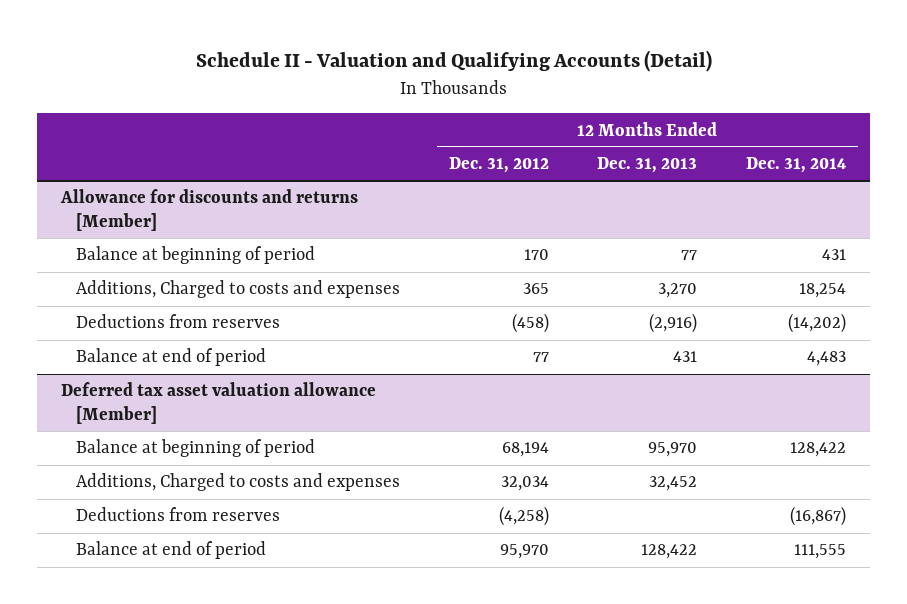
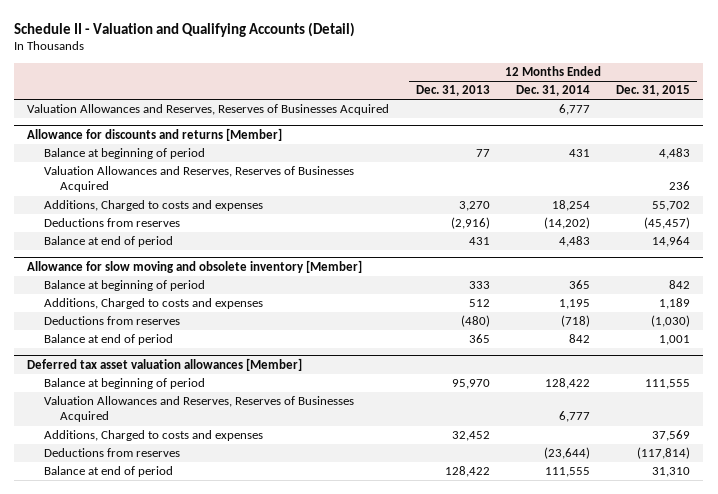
[448,157,549,174] Dec. 31, 2012 -> none
none -> [616,85,691,97] Dec. 31, 2015
none -> [27,104,390,116] Valuation Allowances and Reserves, Reserves of Businesses Acquired
none -> [43,166,354,193] Valuation Allowances and Reserves, Reserves of Businesses Acquired
none -> [27,259,363,273] Allowance for slow moving and obsolete inventory [Member]
none -> [43,280,205,292] Balance at beginning of period
none -> [43,298,263,310] Additions, Charged to costs and expenses
none -> [43,316,180,326] Deductions from reserves
none -> [43,334,173,346] Balance at end of period
[61,382,377,424] Deferred tax asset valuation allowance [Member] -> [27,357,303,371] Deferred tax asset valuation allowances [Member]
none -> [43,396,354,423] Valuation Allowances and Reserves, Reserves of Businesses Acquired
[790,506,847,527] (16,867) -> [543,447,590,460] (23,644)

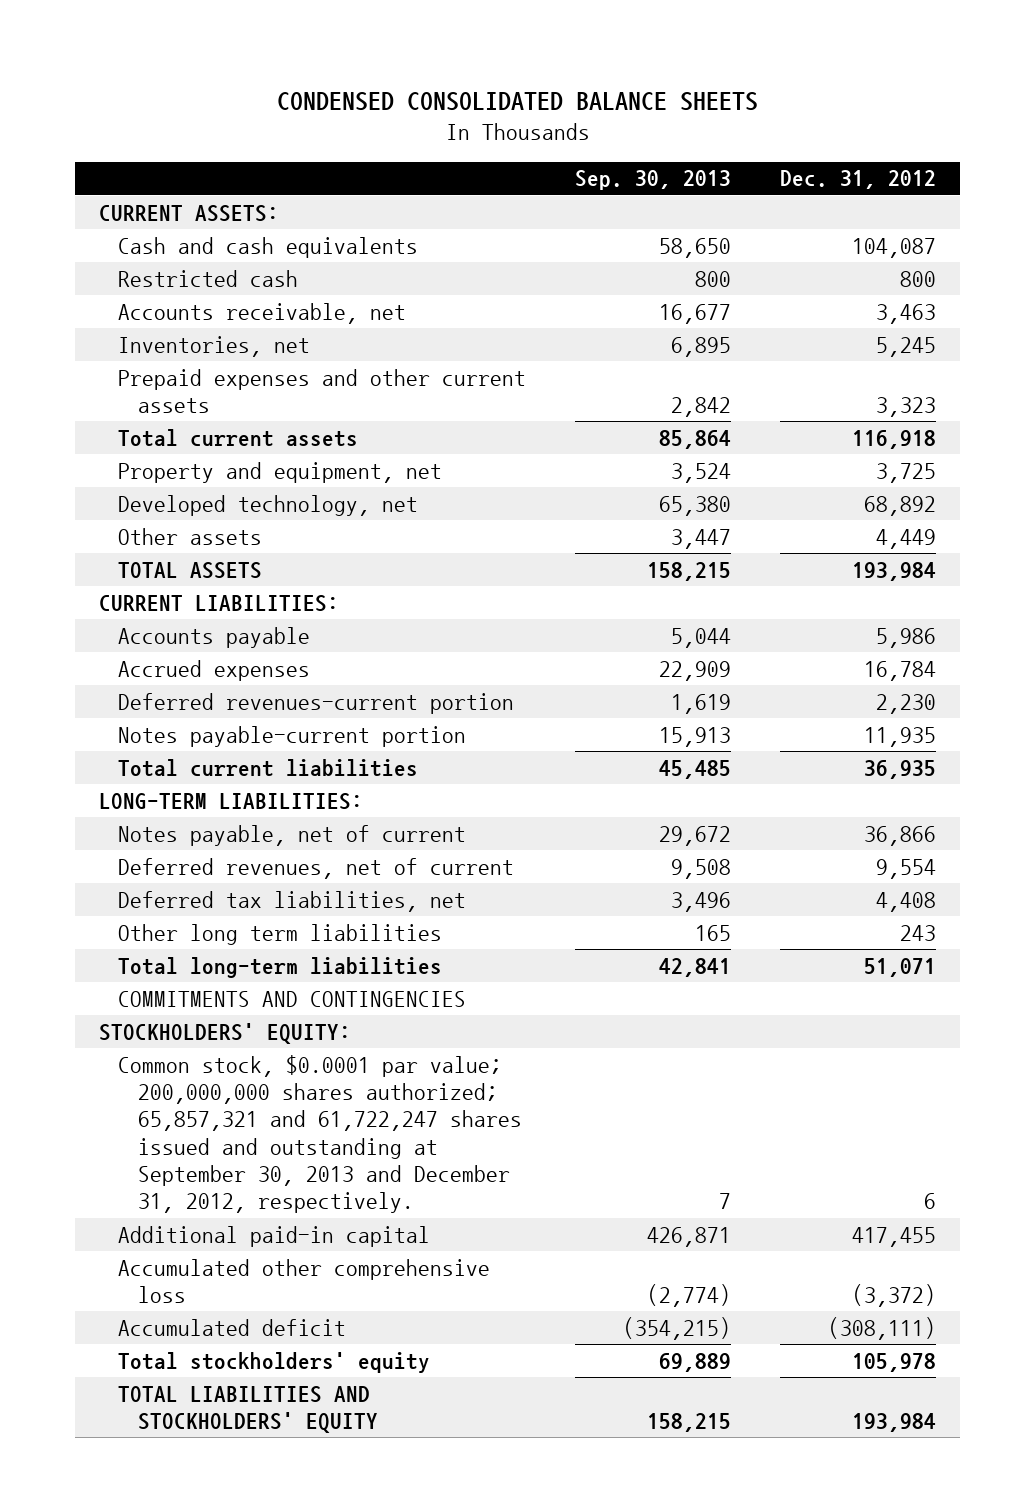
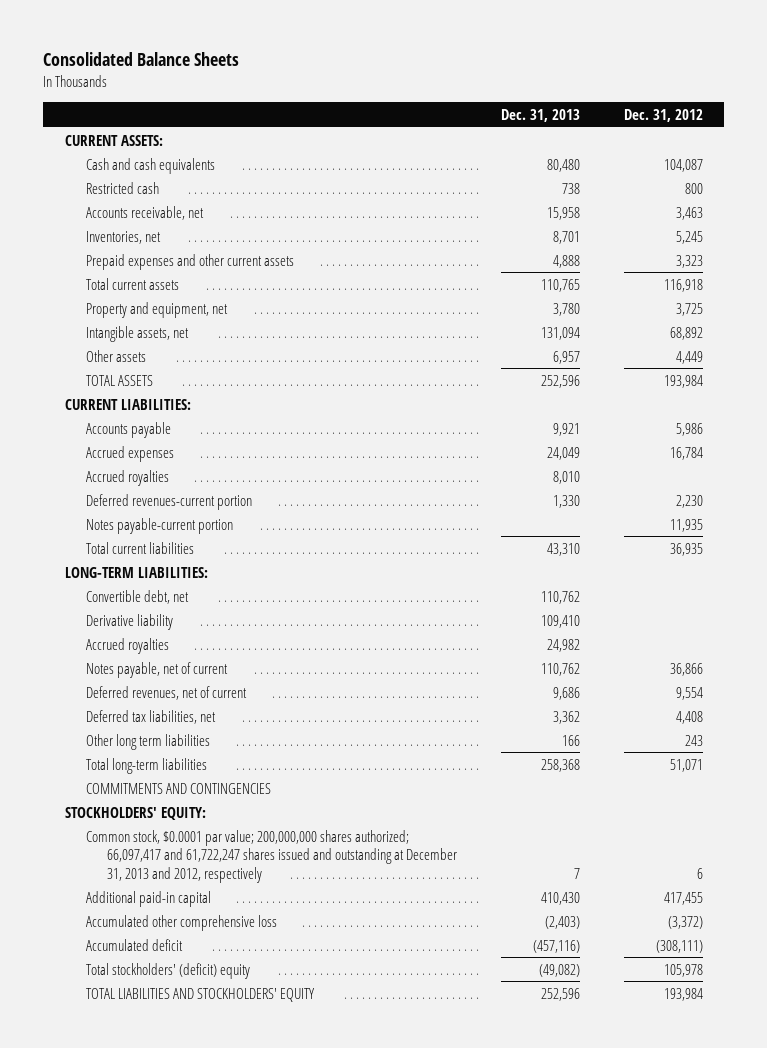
[276,92,758,112] CONDENSED CONSOLIDATED BALANCE SHEETS -> [42,52,239,67] Consolidated Balance Sheets
[575,170,732,191] Sep. 30, 2013 -> none
none -> [501,108,581,122] Dec. 31, 2013
[118,494,419,516] Developed technology, net -> [85,325,189,342] Intangible assets, net
none -> [85,469,169,486] Accrued royalties
none -> [85,589,189,604] Convertible debt, net
none -> [85,613,173,630] Derivative liability
none -> [85,637,169,654] Accrued royalties
[118,1054,522,1214] Common stock, $0.0001 par value; 200,000,000 shares authorized; 65,857,321 and 61,722,247 shares issued and outstanding at September 30, 2013 and December 31, 2012, respectively. -> [85,829,458,883] Common stock, $0.0001 par value; 200,000,000 shares authorized; 66,097,417 and 61,722,247 shares issued and outstanding at December 31, 2013 and 2012, respectively
[118,1351,431,1373] Total stockholders' equity -> [85,962,250,979] Total stockholders' (deficit) equity

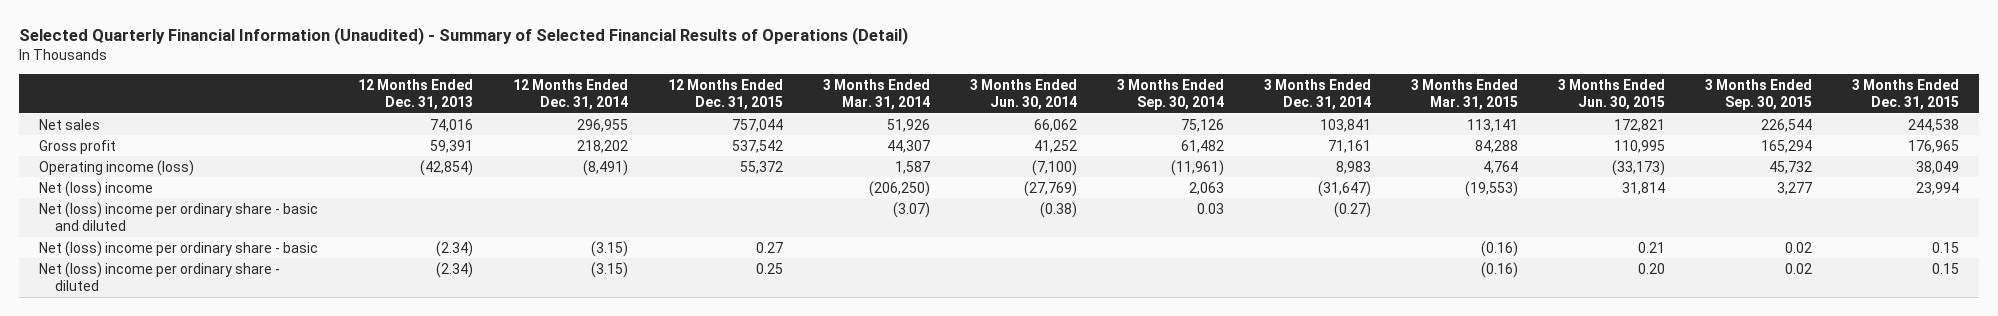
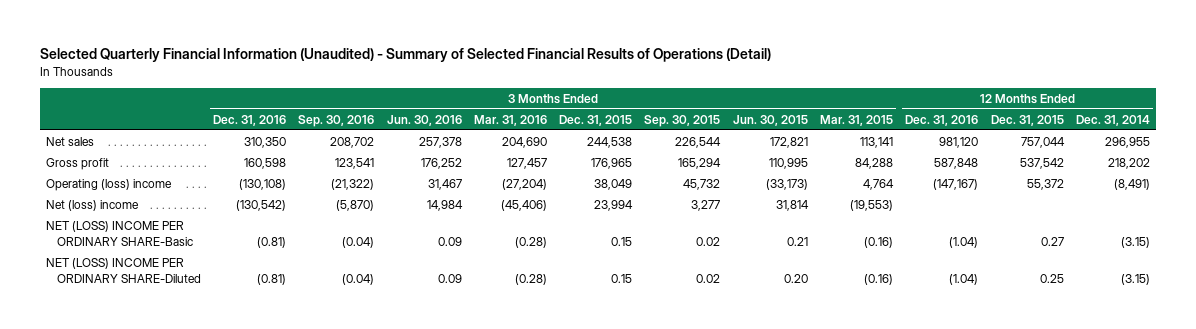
[357,78,473,110] 12 Months Ended Dec. 31, 2013 -> none
[822,78,930,110] 3 Months Ended Mar. 31, 2014 -> none
[969,78,1077,110] 3 Months Ended Jun. 30, 2014 -> none
[1116,78,1224,110] 3 Months Ended Sep. 30, 2014 -> none
[1264,78,1372,110] 3 Months Ended Dec. 31, 2014 -> none
none -> [212,114,286,126] Dec. 31, 2016
none -> [298,114,375,127] Sep. 30, 2016
none -> [386,114,462,126] Jun. 30, 2016
none -> [473,114,547,126] Mar. 31, 2016
none -> [905,114,979,126] Dec. 31, 2016
[38,159,194,176] Operating income (loss) -> [46,178,173,191] Operating (loss) income
[38,201,318,231] Net (loss) income per ordinary share - basic and diluted -> none
[38,240,318,257] Net (loss) income per ordinary share - basic -> [46,220,193,246] NET (LOSS) INCOME PER ORDINARY SHARE-Basic
[38,261,280,291] Net (loss) income per ordinary share - diluted -> [46,257,201,283] NET (LOSS) INCOME PER ORDINARY SHARE-Diluted

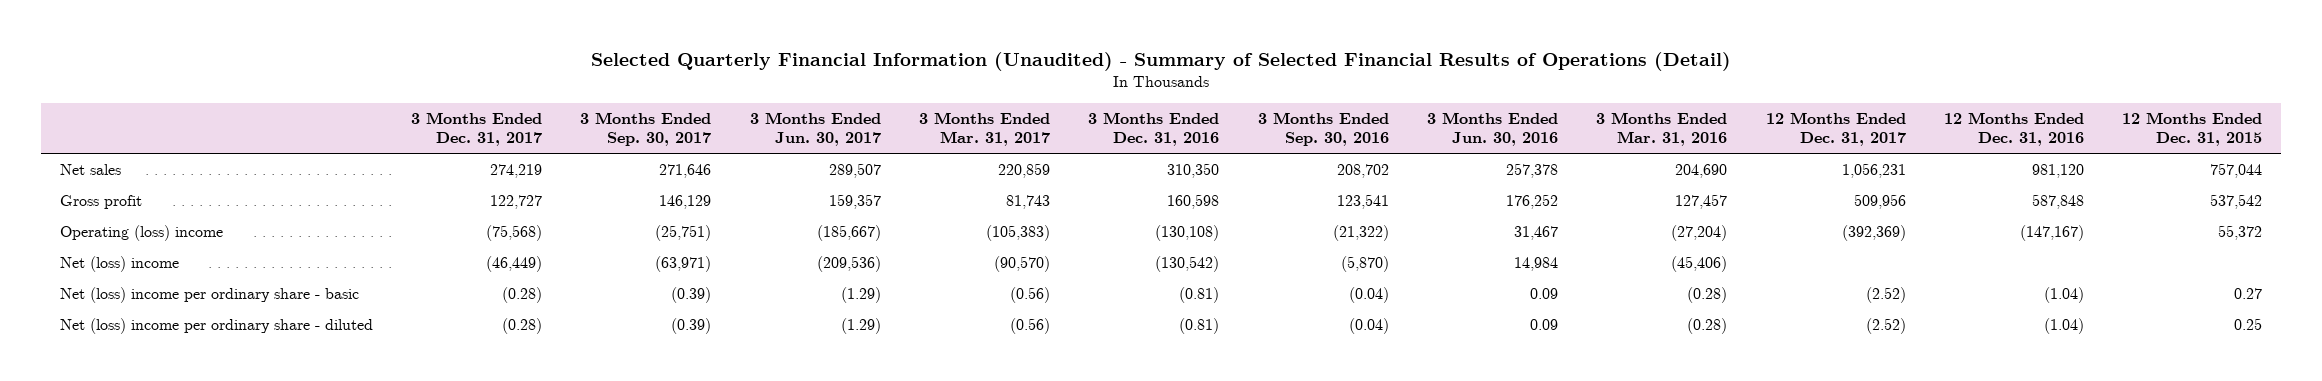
[559,114,633,126] Dec. 31, 2015 -> none
[644,114,721,127] Sep. 30, 2015 -> none
[732,114,808,126] Jun. 30, 2015 -> none
[820,114,894,126] Mar. 31, 2015 -> none
[1075,114,1150,126] Dec. 31, 2014 -> none
none -> [411,112,543,147] 3 Months Ended Dec. 31, 2017
none -> [580,112,712,147] 3 Months Ended Sep. 30, 2017
none -> [749,112,881,147] 3 Months Ended Jun. 30, 2017
none -> [919,112,1051,147] 3 Months Ended Mar. 31, 2017
none -> [1765,112,1906,147] 12 Months Ended Dec. 31, 2017
[46,220,193,246] NET (LOSS) INCOME PER ORDINARY SHARE-Basic -> [59,286,359,303] Net (loss) income per ordinary share - basic
[46,257,201,283] NET (LOSS) INCOME PER ORDINARY SHARE-Diluted -> [59,317,373,334] Net (loss) income per ordinary share - diluted

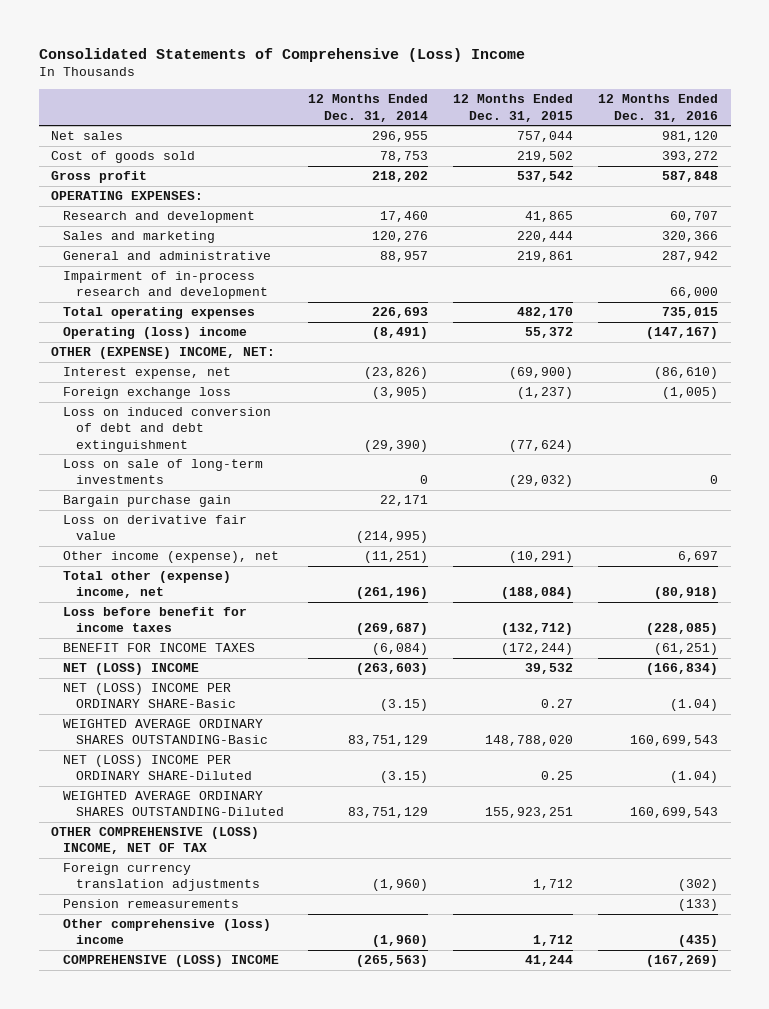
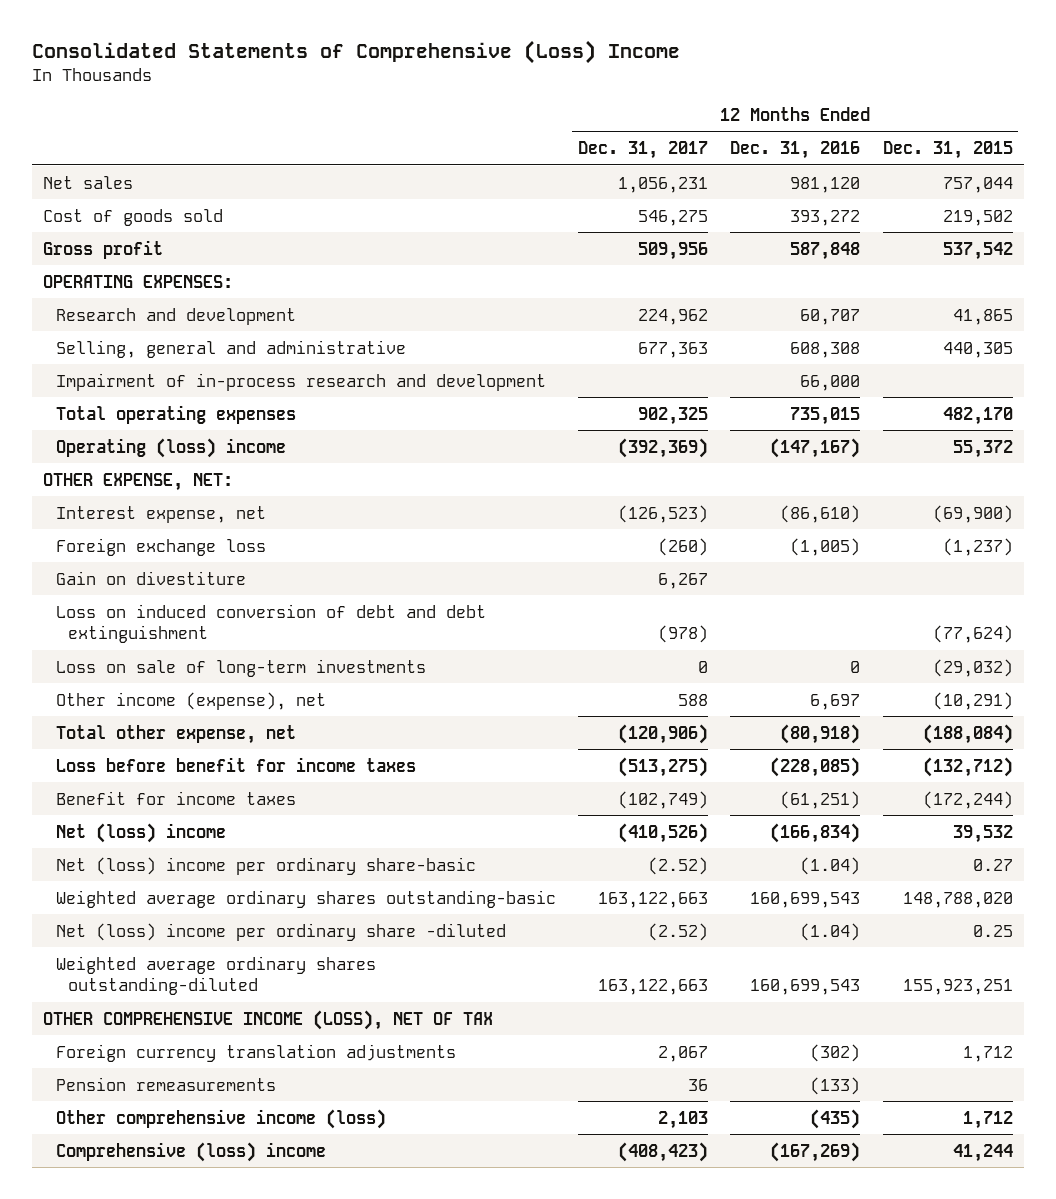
[308,94,429,122] 12 Months Ended Dec. 31, 2014 -> none
none -> [577,140,708,159] Dec. 31, 2017
[63,231,216,244] Sales and marketing -> none
[63,251,272,261] General and administrative -> [55,339,406,358] Selling, general and administrative
[517,251,574,263] 219,861 -> [942,341,1013,358] 440,305
[662,251,719,263] 287,942 -> [790,341,861,358] 608,308
[51,347,276,360] OTHER (EXPENSE) INCOME, NET: -> [43,472,234,491] OTHER EXPENSE, NET:
none -> [55,570,246,585] Gain on divestiture
[63,495,232,508] Bargain purchase gain -> none
[63,515,248,541] Loss on derivative fair value -> none
[63,571,232,599] Total other (expense) income, net -> [55,724,296,744] Total other expense, net
[63,643,256,653] BENEFIT FOR INCOME TAXES -> [55,790,296,805] Benefit for income taxes
[63,663,200,676] NET (LOSS) INCOME -> [55,822,226,843] Net (loss) income
[63,683,236,709] NET (LOSS) INCOME PER ORDINARY SHARE-Basic -> [55,856,476,875] Net (loss) income per ordinary share-basic
[63,719,268,745] WEIGHTED AVERAGE ORDINARY SHARES OUTSTANDING-Basic -> [55,889,556,908] Weighted average ordinary shares outstanding-basic
[63,755,252,781] NET (LOSS) INCOME PER ORDINARY SHARE-Diluted -> [55,922,506,941] Net (loss) income per ordinary share -diluted
[63,791,284,817] WEIGHTED AVERAGE ORDINARY SHARES OUTSTANDING-Diluted -> [55,955,376,996] Weighted average ordinary shares outstanding-diluted
[51,827,260,855] OTHER COMPREHENSIVE (LOSS) INCOME, NET OF TAX -> [43,1009,494,1030] OTHER COMPREHENSIVE INCOME (LOSS), NET OF TAX
[63,919,272,945] Other comprehensive (loss) income -> [55,1108,386,1129] Other comprehensive income (loss)
[63,955,280,968] COMPREHENSIVE (LOSS) INCOME -> [55,1141,326,1162] Comprehensive (loss) income

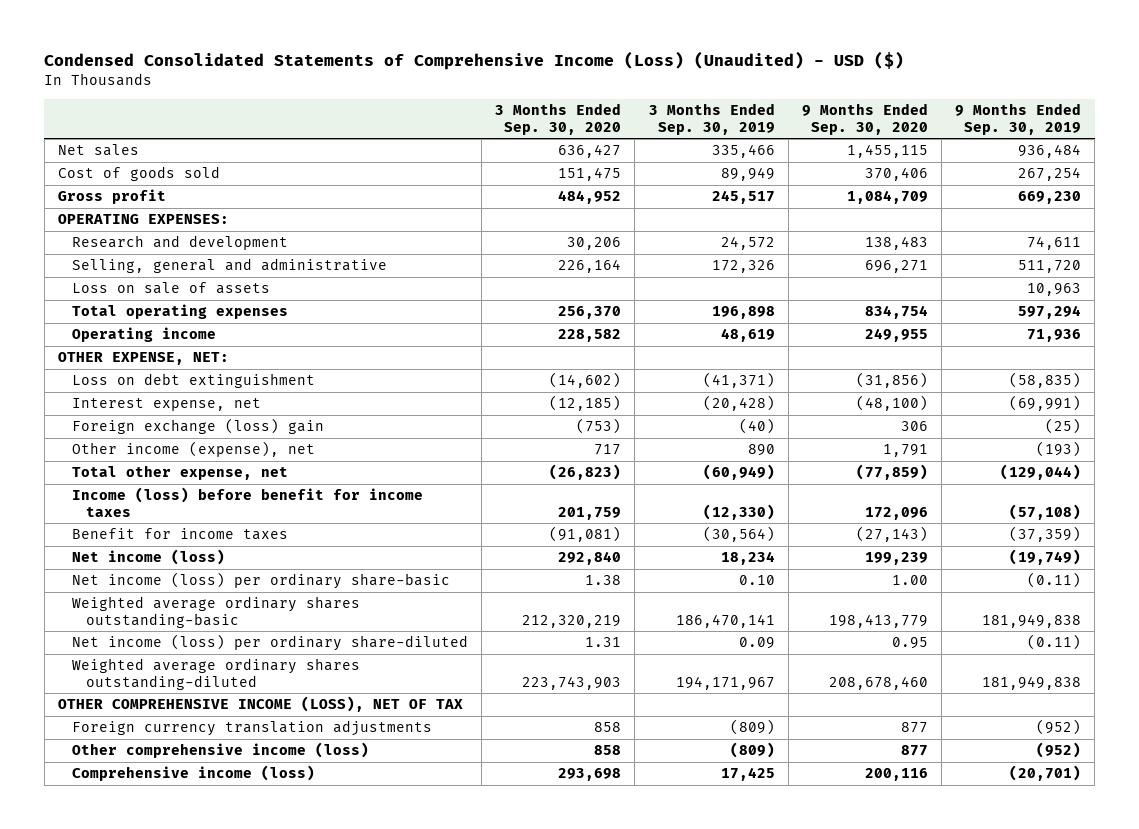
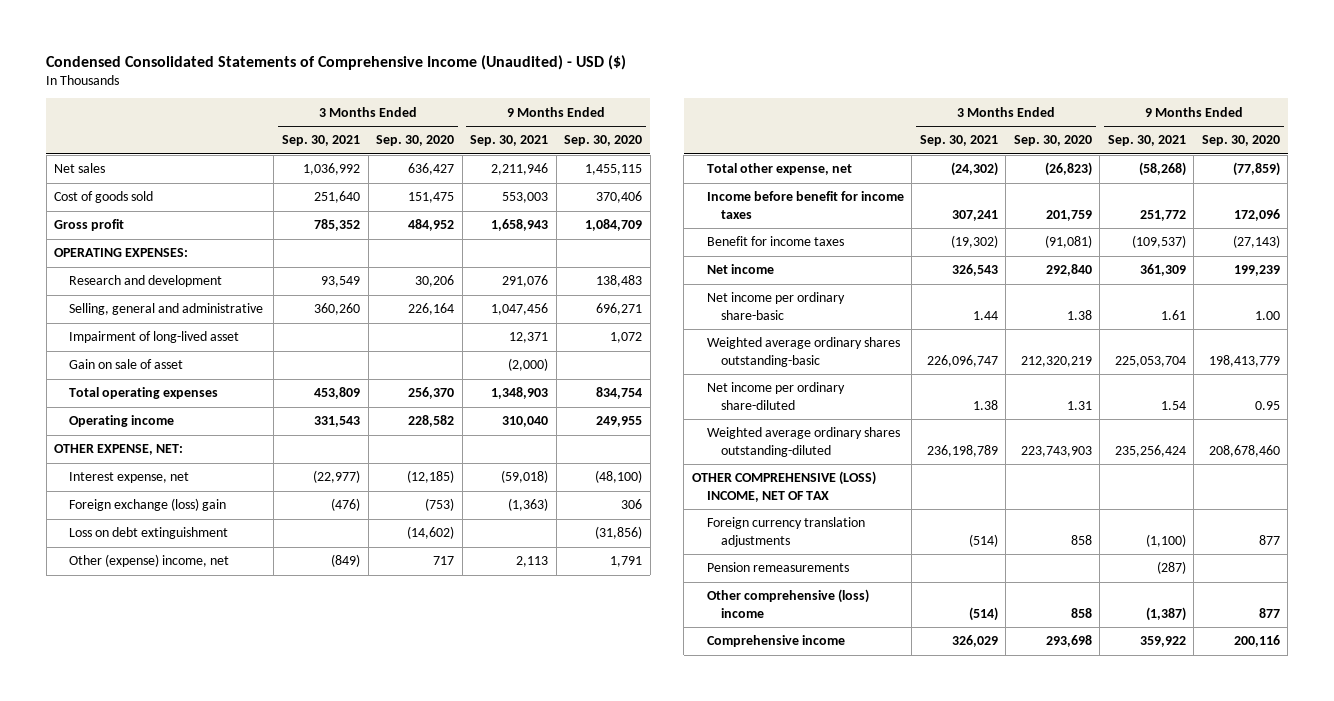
[44,51,905,71] Condensed Consolidated Statements of Comprehensive Income (Loss) (Unaudited) - USD ($) -> [46,54,627,70] Condensed Consolidated Statements of Comprehensive Income (Unaudited) - USD ($)
[648,103,775,135] 3 Months Ended Sep. 30, 2019 -> none
[955,103,1082,135] 9 Months Ended Sep. 30, 2019 -> none
none -> [282,135,361,147] Sep. 30, 2021
none -> [470,135,549,147] Sep. 30, 2021
none -> [68,331,239,344] Impairment of long-lived asset
[71,282,270,295] Loss on sale of assets -> [68,359,183,370] Gain on sale of asset
[71,373,315,389] Loss on debt extinguishment -> [68,527,228,540] Loss on debt extinguishment
[71,441,315,458] Other income (expense), net -> [68,554,229,568] Other (expense) income, net
[71,487,423,517] Income (loss) before benefit for income taxes -> [706,191,904,219] Income before benefit for income taxes
[71,549,225,566] Net income (loss) -> [706,264,774,275] Net income
[71,572,450,590] Net income (loss) per ordinary share-basic -> [706,292,845,320] Net income per ordinary share-basic
[71,634,468,652] Net income (loss) per ordinary share-diluted -> [706,382,845,410] Net income per ordinary share-diluted
[58,696,464,713] OTHER COMPREHENSIVE INCOME (LOSS), NET OF TAX -> [691,471,876,502] OTHER COMPREHENSIVE (LOSS) INCOME, NET OF TAX
none -> [706,562,849,573] Pension remeasurements
[71,742,369,759] Other comprehensive income (loss) -> [706,589,869,618] Other comprehensive (loss) income
[71,765,315,782] Comprehensive income (loss) -> [706,635,845,648] Comprehensive income

